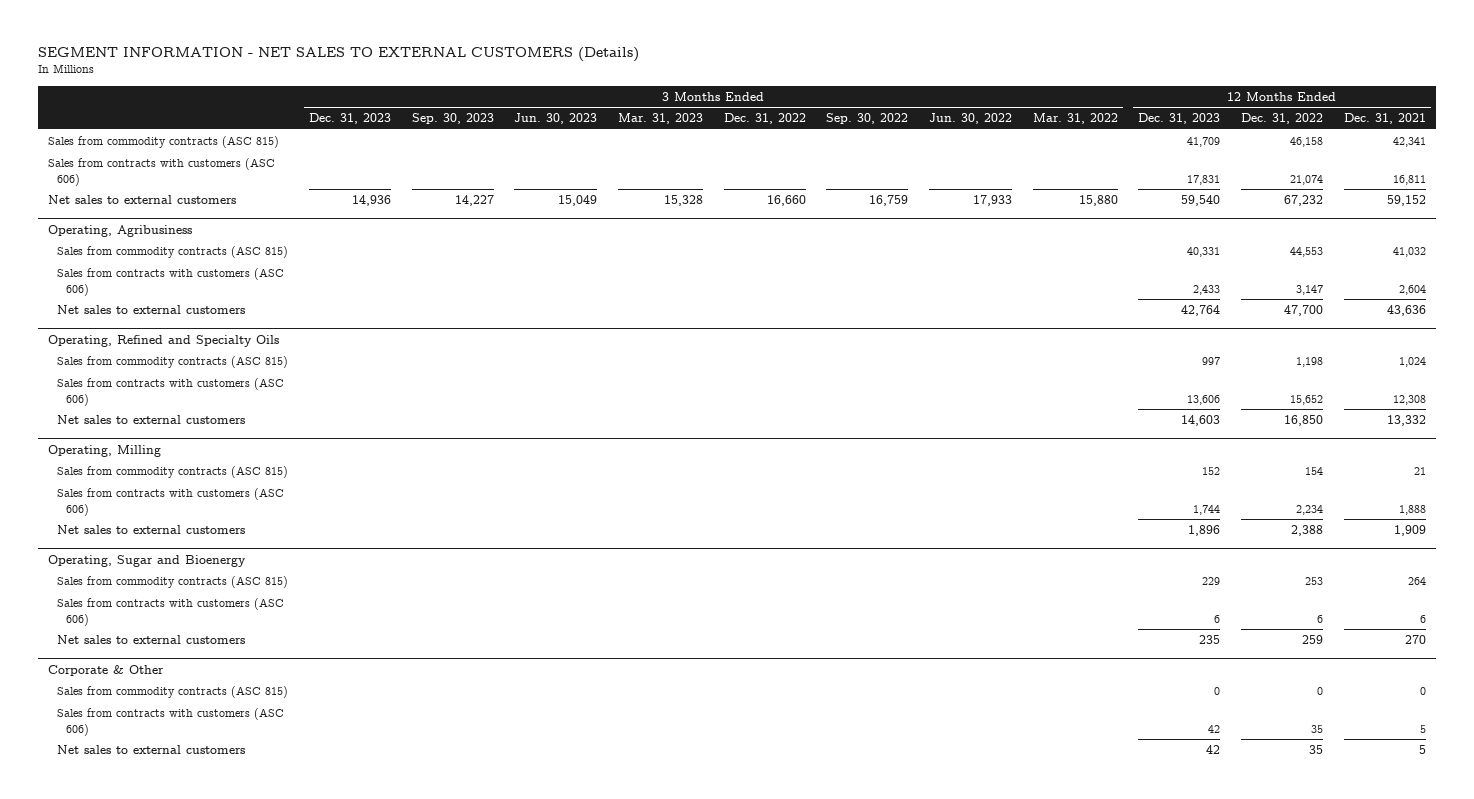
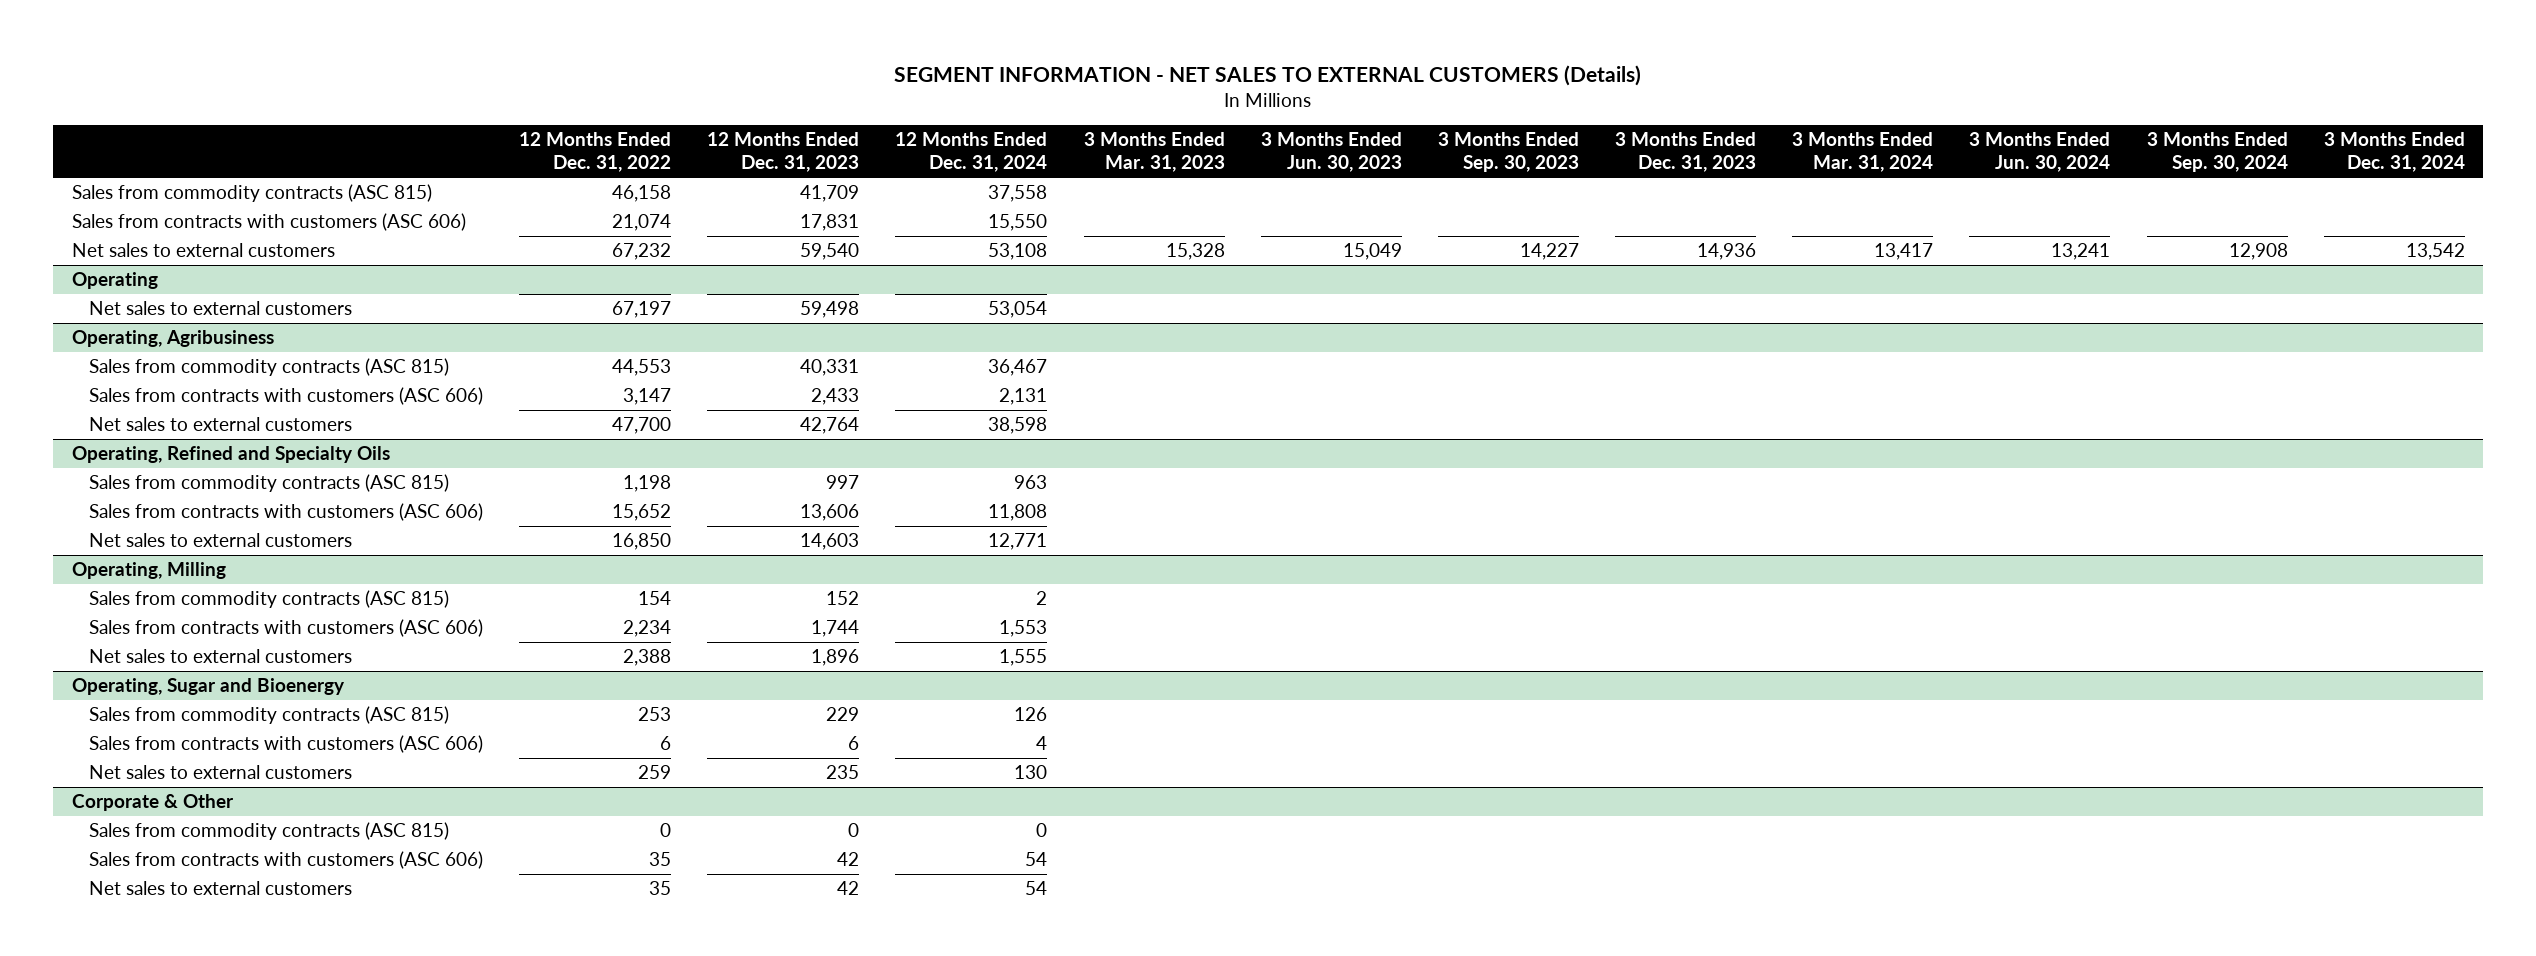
[723,113,806,125] Dec. 31, 2022 -> none
[826,113,909,125] Sep. 30, 2022 -> none
[929,113,1013,125] Jun. 30, 2022 -> none
[1032,113,1118,125] Mar. 31, 2022 -> none
[1343,113,1426,125] Dec. 31, 2021 -> none
none -> [895,131,1048,173] 12 Months Ended Dec. 31, 2024
none -> [1792,131,1934,173] 3 Months Ended Mar. 31, 2024
none -> [1969,131,2111,173] 3 Months Ended Jun. 30, 2024
none -> [2146,131,2288,173] 3 Months Ended Sep. 30, 2024
none -> [2323,131,2465,173] 3 Months Ended Dec. 31, 2024
none -> [71,272,158,290] Operating
none -> [88,301,352,316] Net sales to external customers

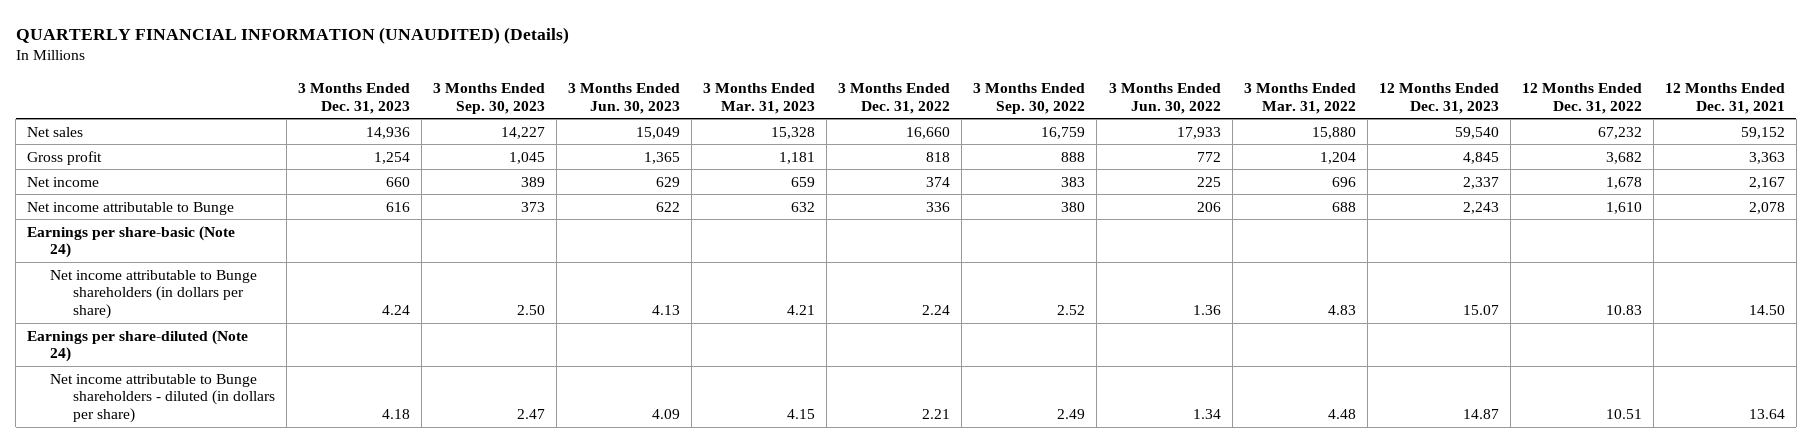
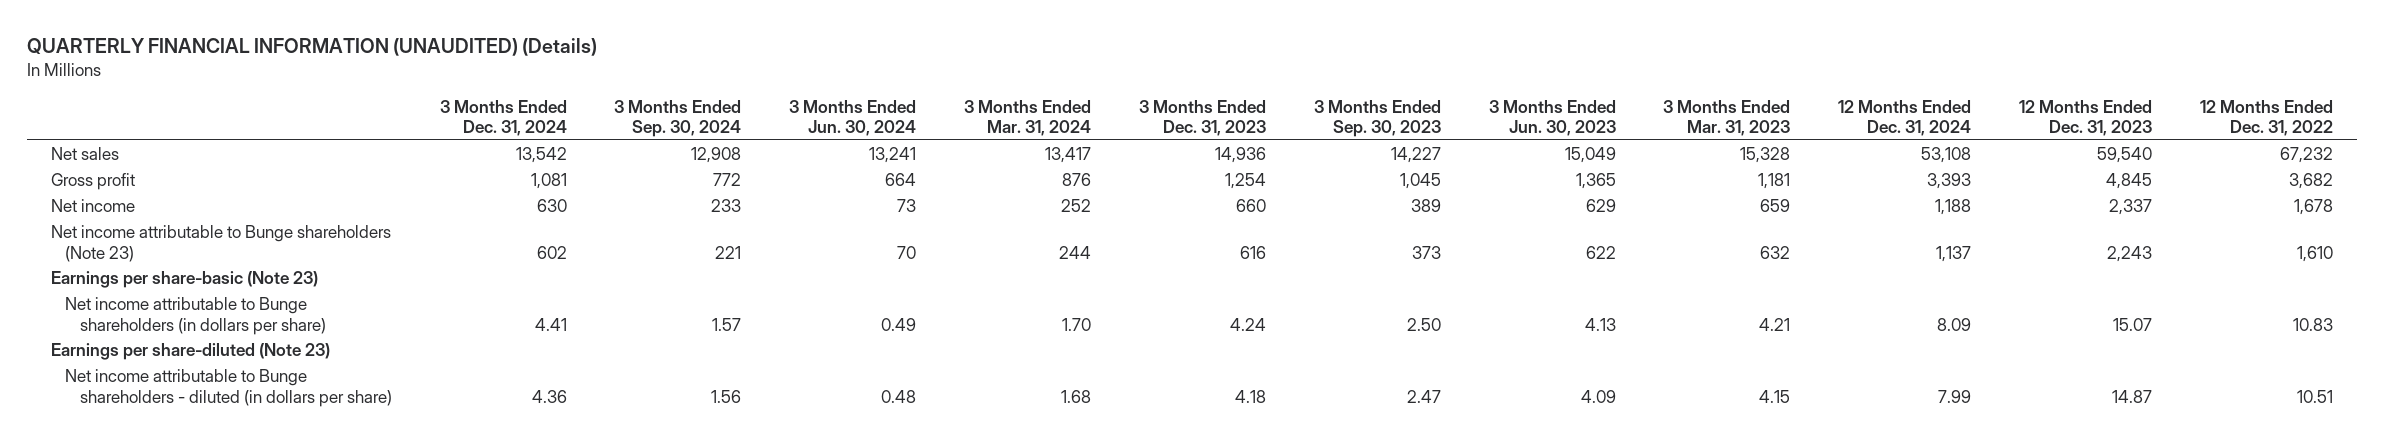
[838,83,951,114] 3 Months Ended Dec. 31, 2022 -> none
[973,83,1086,114] 3 Months Ended Sep. 30, 2022 -> none
[1108,83,1221,114] 3 Months Ended Jun. 30, 2022 -> none
[1243,83,1356,114] 3 Months Ended Mar. 31, 2022 -> none
[1664,83,1785,114] 12 Months Ended Dec. 31, 2021 -> none
none -> [439,99,567,136] 3 Months Ended Dec. 31, 2024
none -> [614,99,742,137] 3 Months Ended Sep. 30, 2024
none -> [789,99,917,136] 3 Months Ended Jun. 30, 2024
none -> [964,99,1092,136] 3 Months Ended Mar. 31, 2024
none -> [1838,99,1972,136] 12 Months Ended Dec. 31, 2024
[27,201,235,215] Net income attributable to Bunge -> [51,225,392,262] Net income attributable to Bunge shareholders (Note 23)
[27,225,236,259] Earnings per share-basic (Note 24) -> [51,271,319,289] Earnings per share-basic (Note 23)
[27,329,249,363] Earnings per share-diluted (Note 24) -> [51,343,331,361] Earnings per share-diluted (Note 23)

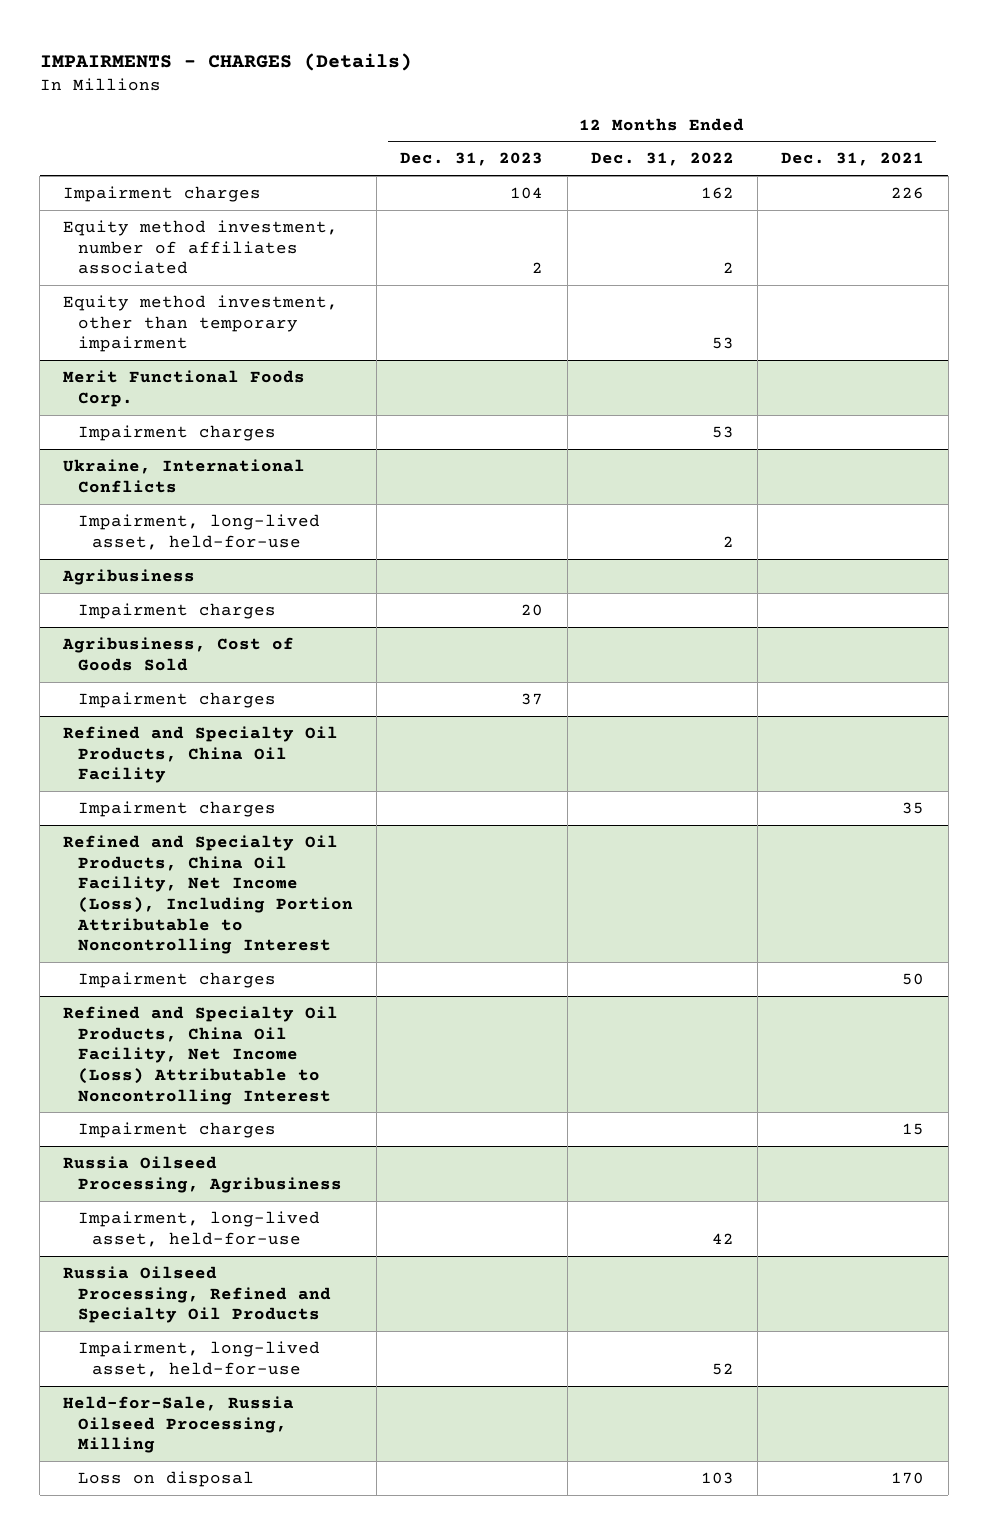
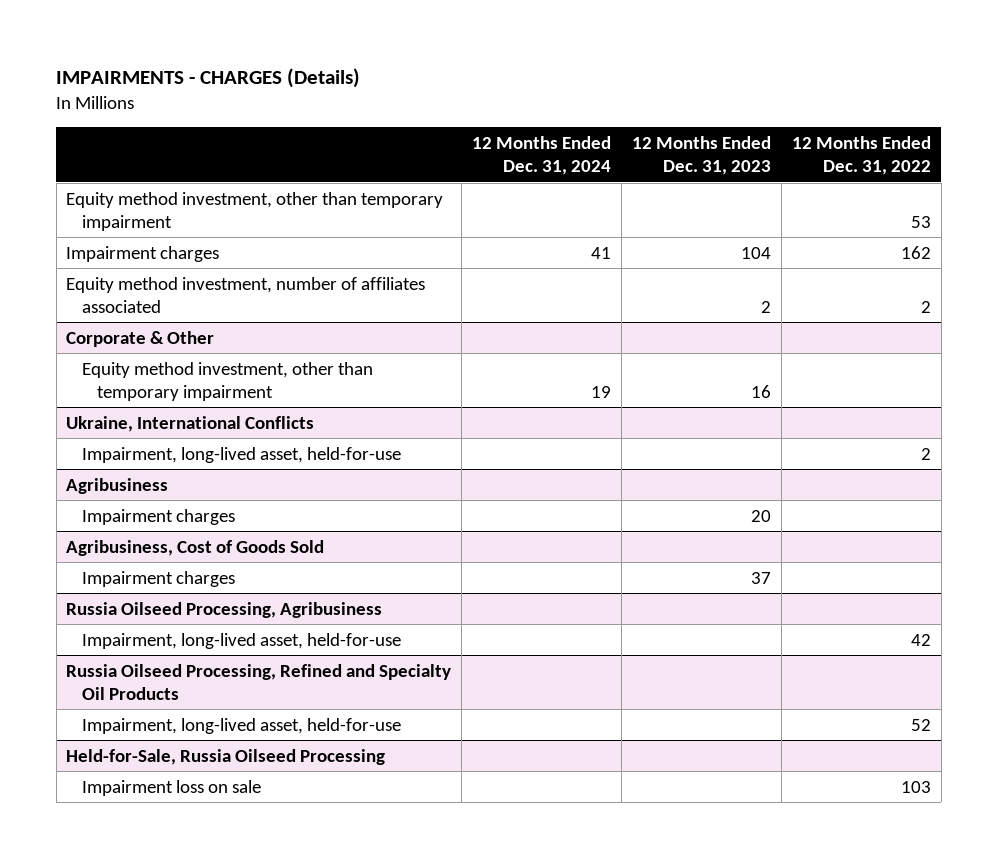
[781,152,925,167] Dec. 31, 2021 -> none
none -> [472,136,612,176] 12 Months Ended Dec. 31, 2024
[63,294,339,353] Equity method investment, other than temporary impairment -> [66,191,444,231] Equity method investment, other than temporary impairment
[63,369,306,407] Merit Functional Foods Corp. -> none
[77,424,276,441] Impairment charges -> none
none -> [66,330,215,347] Corporate & Other
none -> [81,361,373,401] Equity method investment, other than temporary impairment
[63,725,339,784] Refined and Specialty Oil Products, China Oil Facility -> none
[77,800,276,817] Impairment charges -> none
[63,834,353,955] Refined and Specialty Oil Products, China Oil Facility, Net Income (Loss), Including Portion Attributable to Noncontrolling Interest -> none
[77,971,276,988] Impairment charges -> none
[63,1005,339,1105] Refined and Specialty Oil Products, China Oil Facility, Net Income (Loss) Attributable to Noncontrolling Interest -> none
[77,1121,276,1138] Impairment charges -> none
[77,1470,254,1487] Loss on disposal -> none
[63,1395,295,1454] Held-for-Sale, Russia Oilseed Processing, Milling -> [66,748,386,765] Held-for-Sale, Russia Oilseed Processing
none -> [81,779,261,796] Impairment loss on sale

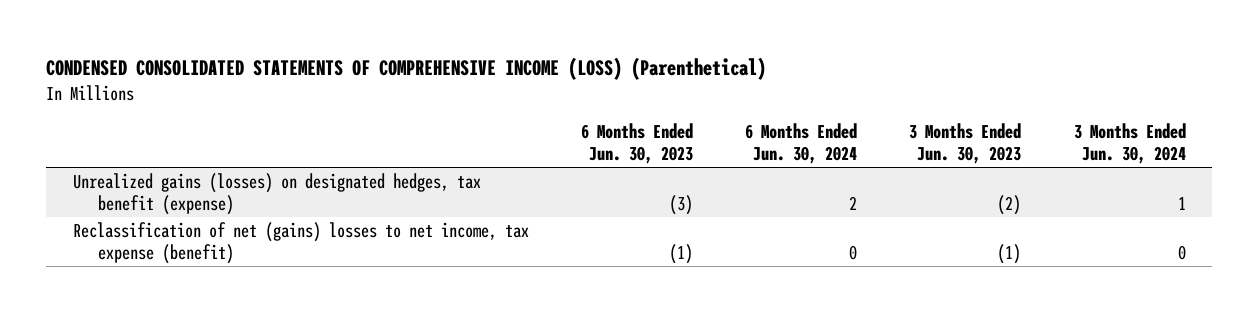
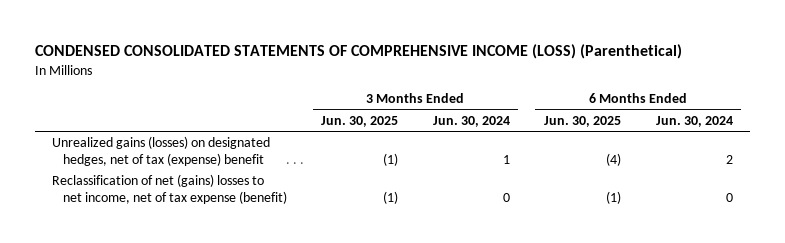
[580,123,693,165] 6 Months Ended Jun. 30, 2023 -> none
[909,123,1022,165] 3 Months Ended Jun. 30, 2023 -> none
none -> [321,116,399,128] Jun. 30, 2025
none -> [544,116,622,128] Jun. 30, 2025
[72,172,481,216] Unrealized gains (losses) on designated hedges, tax benefit (expense) -> [52,136,271,166] Unrealized gains (losses) on designated hedges, net of tax (expense) benefit
[72,221,529,265] Reclassification of net (gains) losses to net income, tax expense (benefit) -> [52,174,287,204] Reclassification of net (gains) losses to net income, net of tax expense (benefit)

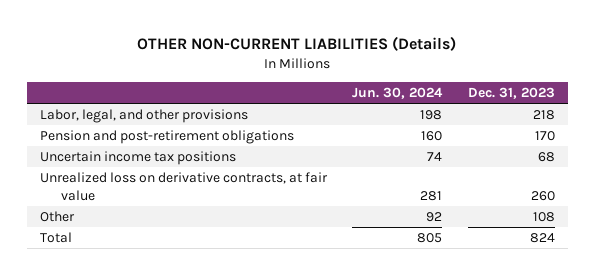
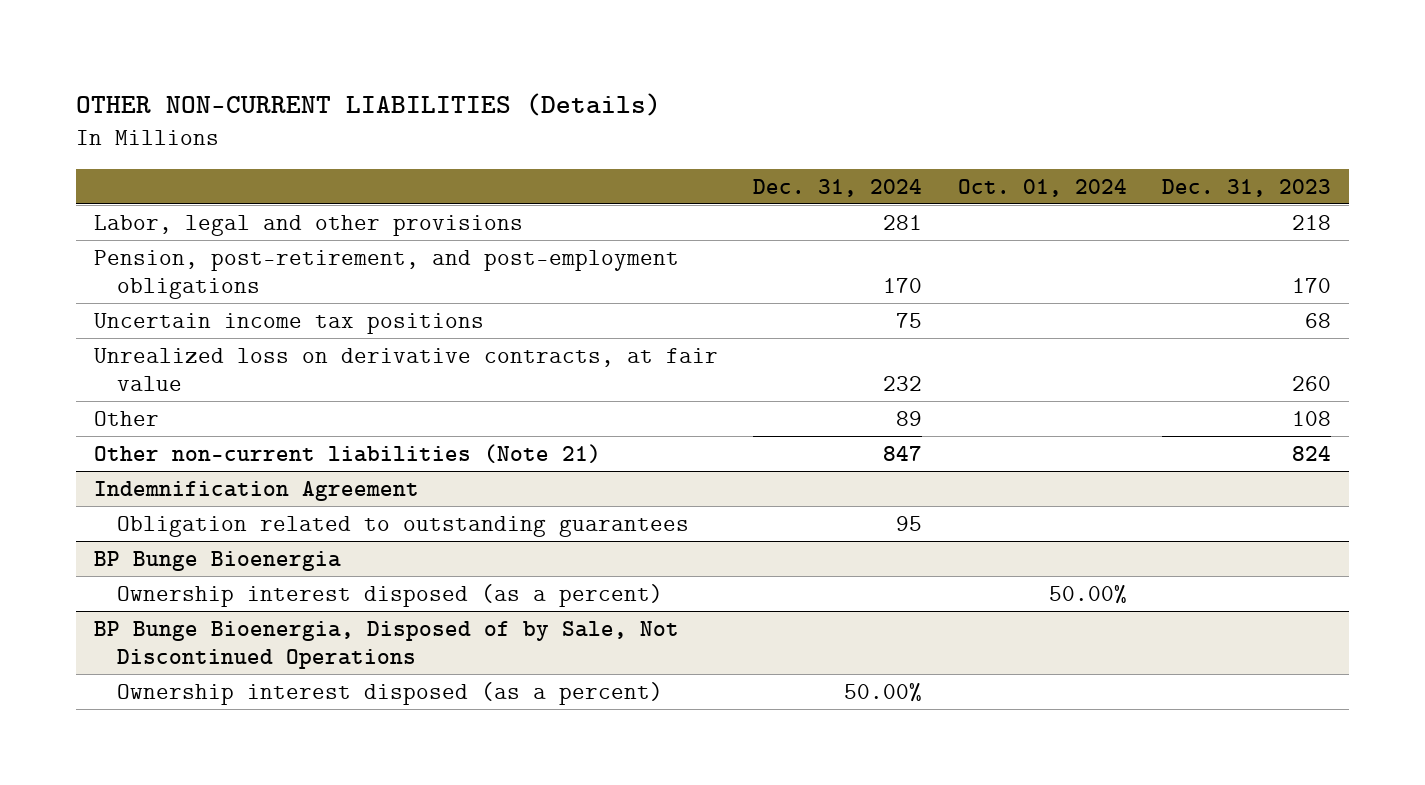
[352,86,444,99] Jun. 30, 2024 -> none
none -> [753,178,923,197] Dec. 31, 2024
none -> [957,178,1127,197] Oct. 01, 2024
[39,109,248,124] Labor, legal, and other provisions -> [93,214,523,236] Labor, legal and other provisions
[39,130,294,145] Pension and post-retirement obligations -> [93,249,679,299] Pension, post-retirement, and post-employment obligations
[39,232,72,244] Total -> [93,443,601,463] Other non-current liabilities (Note 21)
none -> [93,480,419,501] Indemnification Agreement
none -> [116,515,689,537] Obligation related to outstanding guarantees
none -> [93,550,341,571] BP Bunge Bioenergia
none -> [116,583,663,607] Ownership interest disposed (as a percent)
none -> [93,620,679,669] BP Bunge Bioenergia, Disposed of by Sale, Not Discontinued Operations
none -> [116,681,663,705] Ownership interest disposed (as a percent)

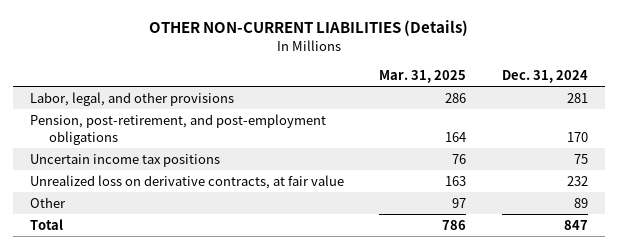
[957,178,1127,197] Oct. 01, 2024 -> none
[1162,178,1332,197] Dec. 31, 2023 -> none
none -> [379,69,467,83] Mar. 31, 2025
[93,214,523,236] Labor, legal and other provisions -> [30,92,235,107] Labor, legal, and other provisions
[93,480,419,501] Indemnification Agreement -> none
[116,515,689,537] Obligation related to outstanding guarantees -> none
[93,550,341,571] BP Bunge Bioenergia -> none
[116,583,663,607] Ownership interest disposed (as a percent) -> none
[93,620,679,669] BP Bunge Bioenergia, Disposed of by Sale, Not Discontinued Operations -> none
[116,681,663,705] Ownership interest disposed (as a percent) -> none
[93,443,601,463] Other non-current liabilities (Note 21) -> [30,219,64,231] Total

